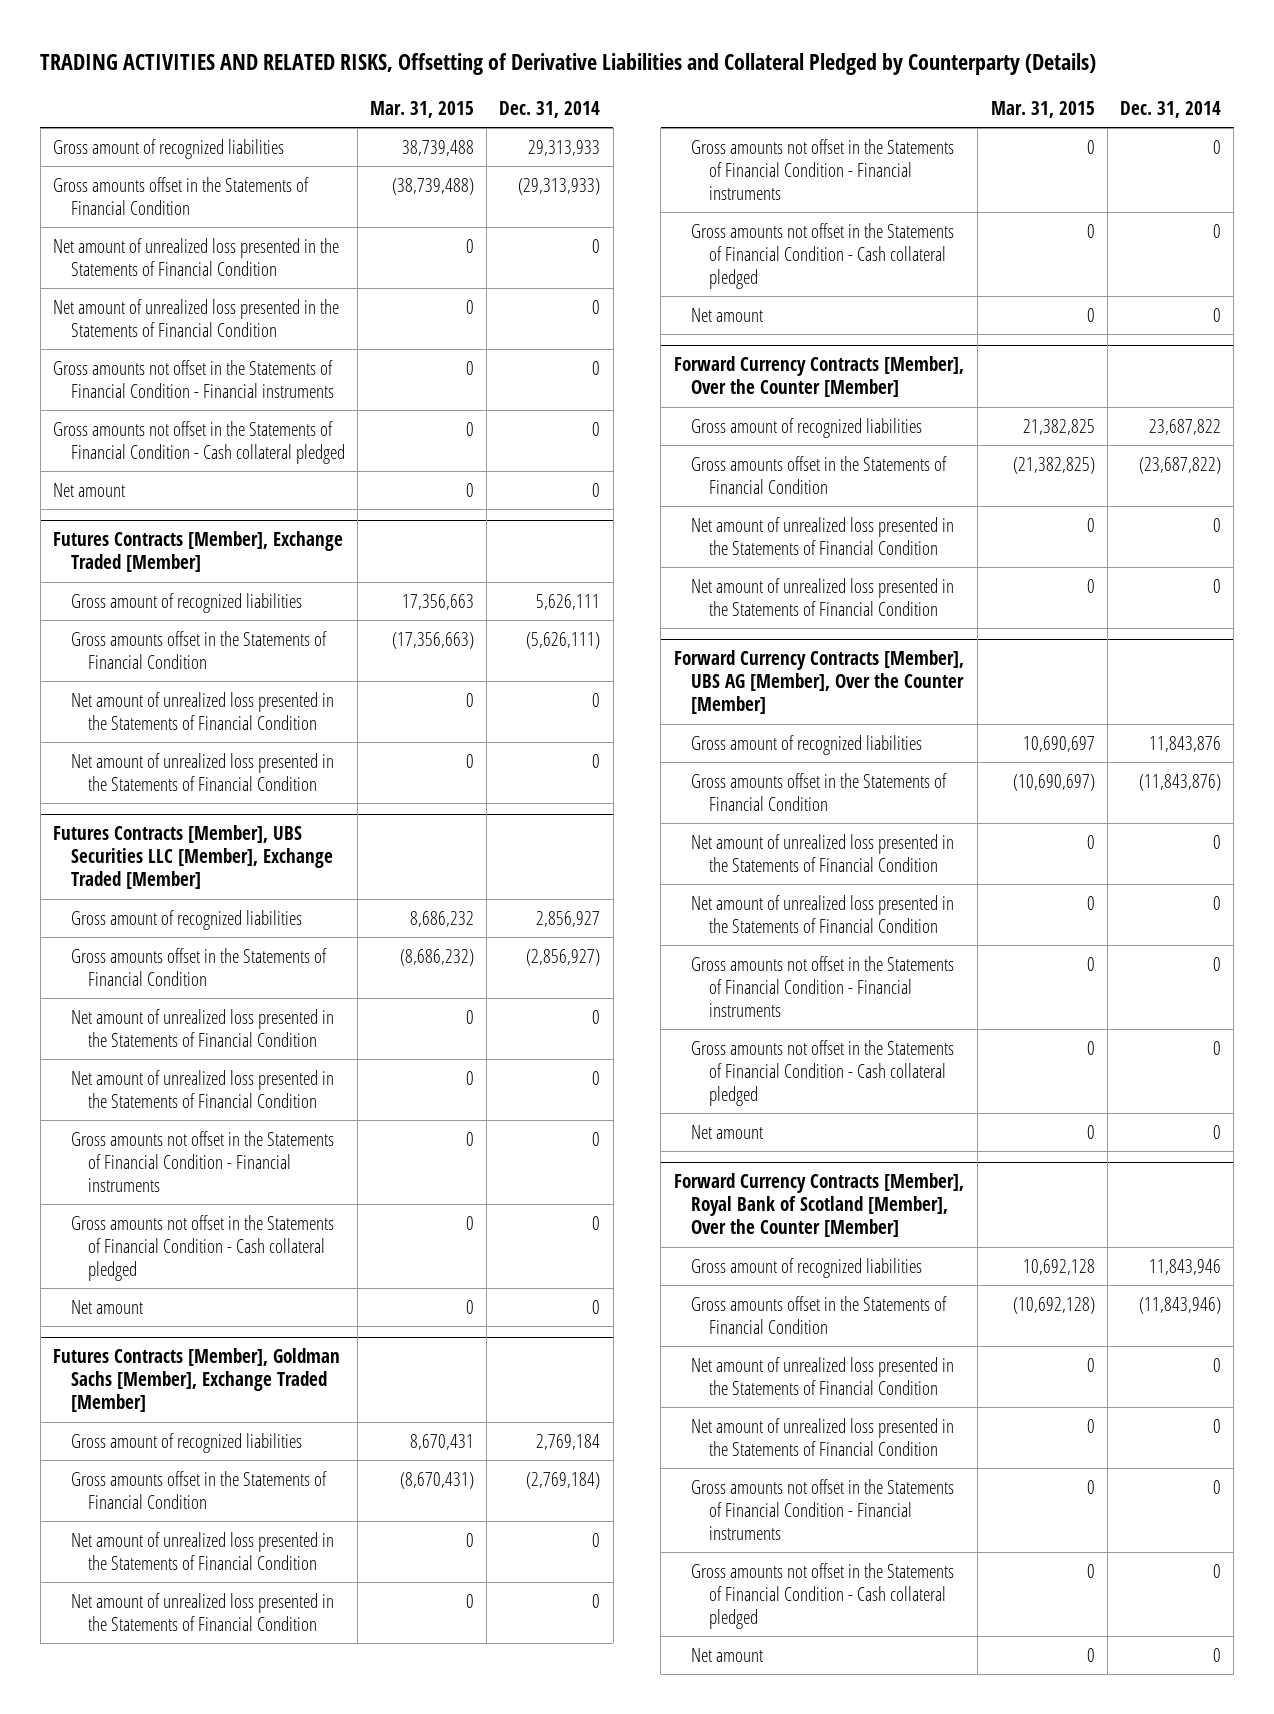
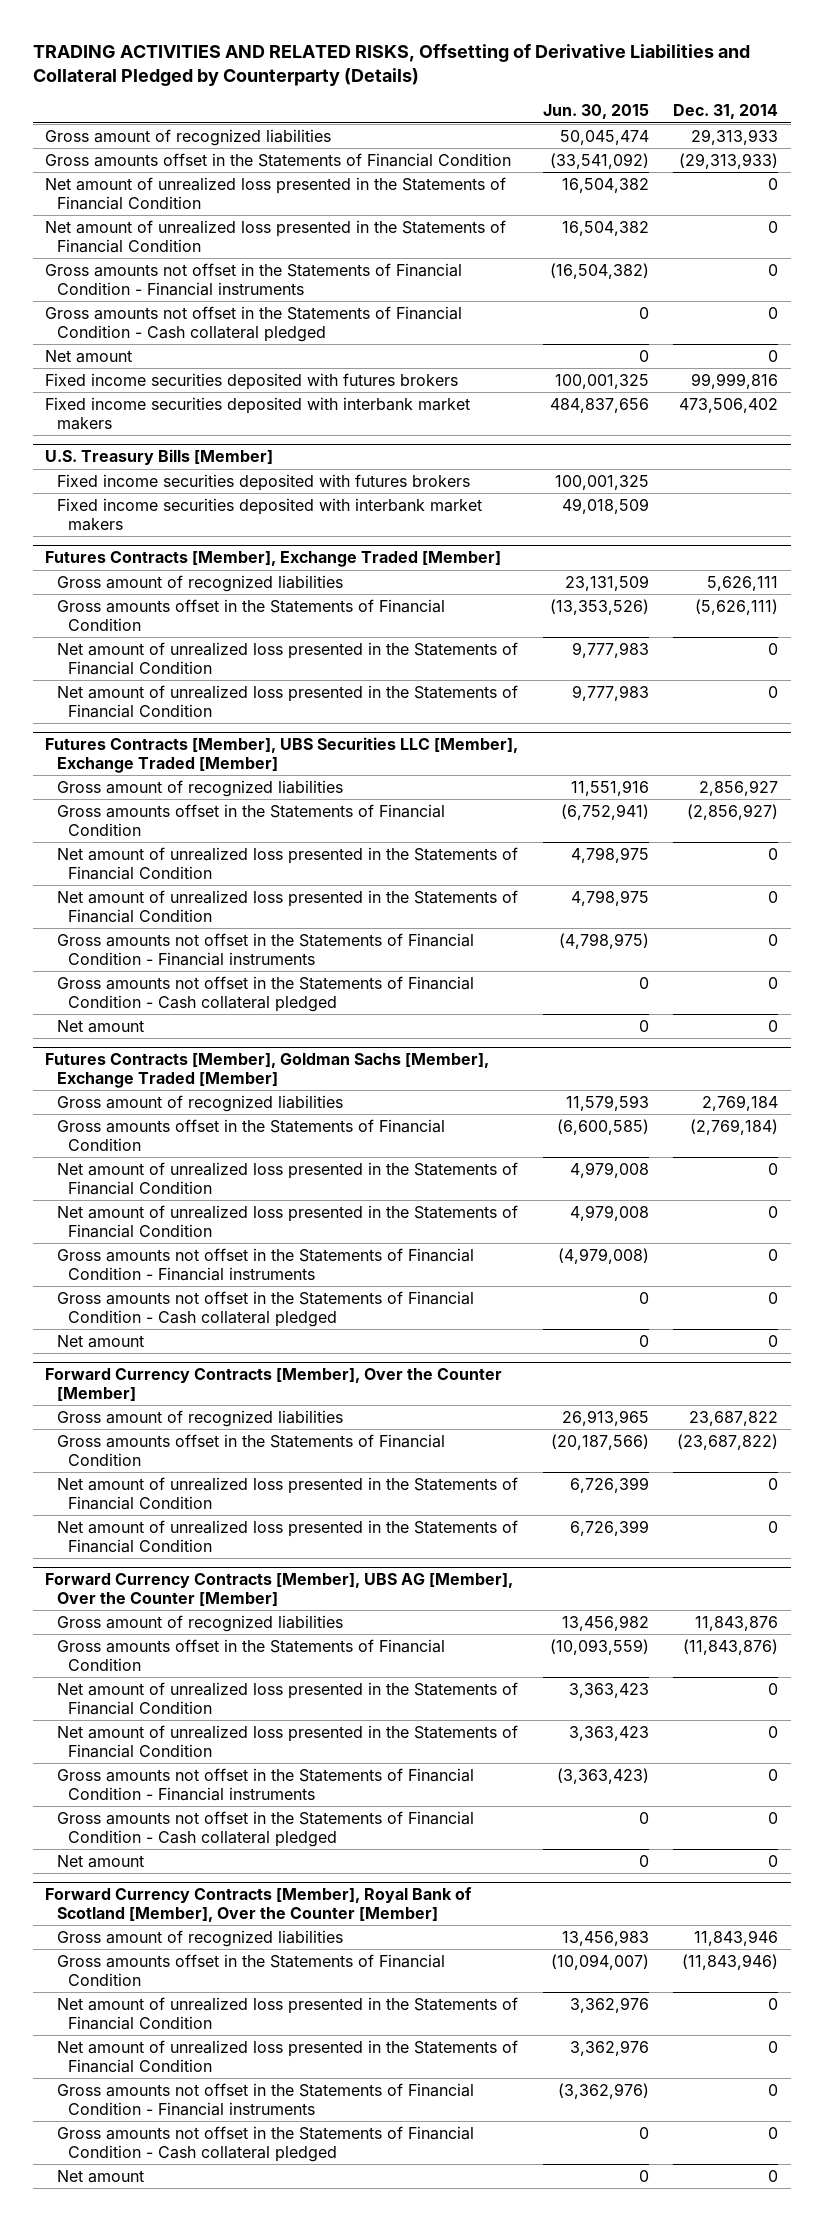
[369,101,474,119] Mar. 31, 2015 -> none
none -> [542,104,649,120] Jun. 30, 2015
none -> [45,373,459,391] Fixed income securities deposited with futures brokers
none -> [45,397,471,430] Fixed income securities deposited with interbank market makers
none -> [45,449,274,466] U.S. Treasury Bills [Member]
none -> [56,474,470,492] Fixed income securities deposited with futures brokers
none -> [56,498,482,531] Fixed income securities deposited with interbank market makers

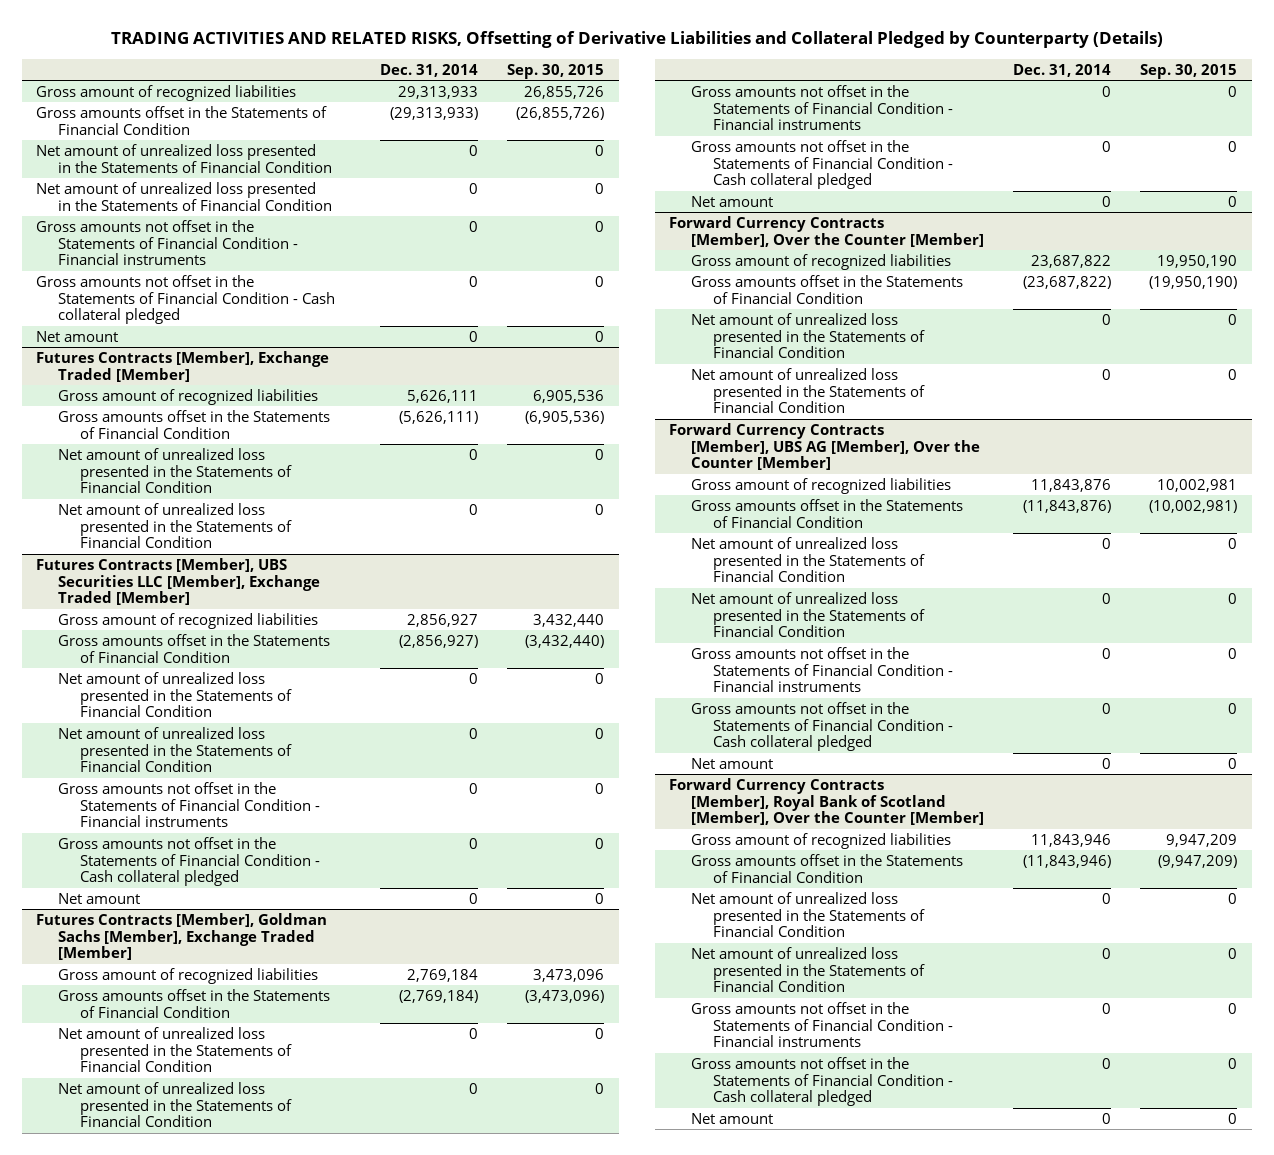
[542,104,649,120] Jun. 30, 2015 -> none
none -> [507,63,605,79] Sep. 30, 2015
[45,373,459,391] Fixed income securities deposited with futures brokers -> none
[45,397,471,430] Fixed income securities deposited with interbank market makers -> none
[45,449,274,466] U.S. Treasury Bills [Member] -> none
[56,474,470,492] Fixed income securities deposited with futures brokers -> none
[56,498,482,531] Fixed income securities deposited with interbank market makers -> none

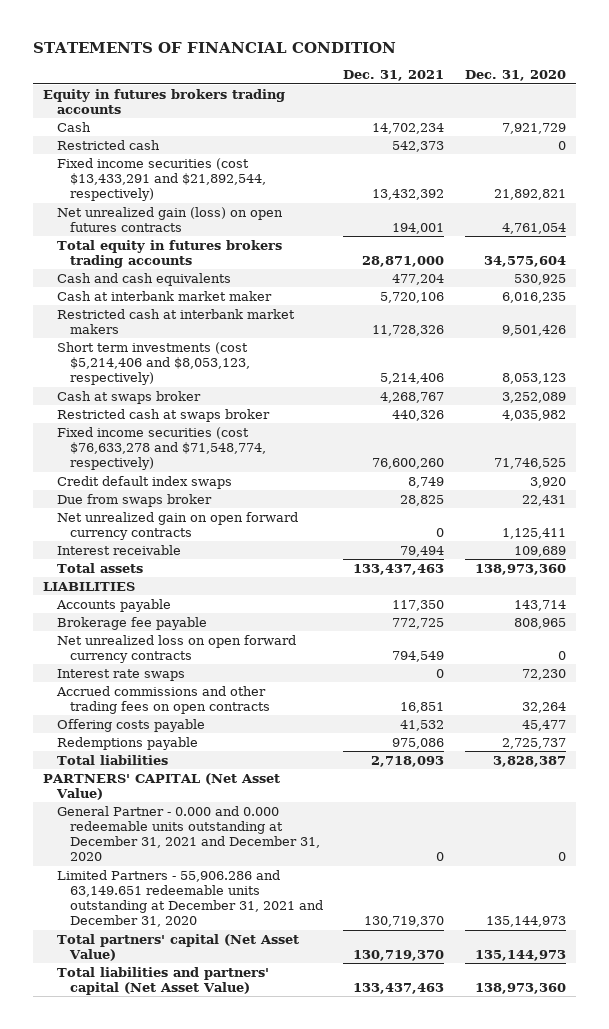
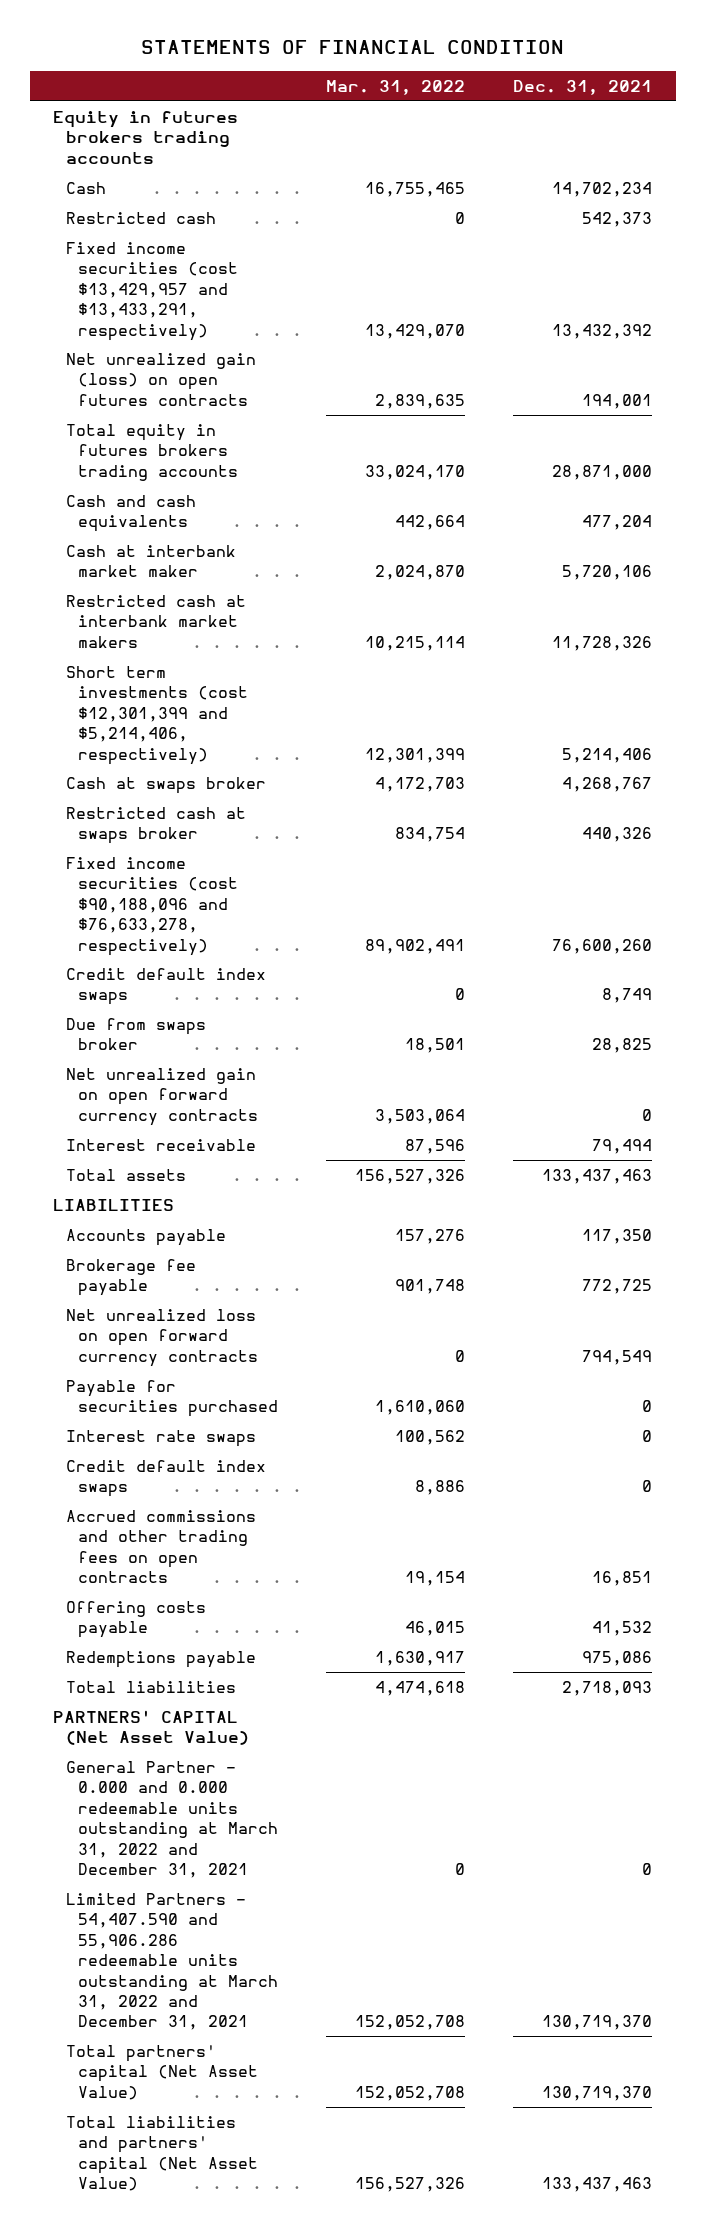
[464,70,566,82] Dec. 31, 2020 -> none
none -> [325,79,465,95] Mar. 31, 2022
[56,157,267,202] Fixed income securities (cost $13,433,291 and $21,892,544, respectively) -> [65,242,238,341] Fixed income securities (cost $13,429,957 and $13,433,291, respectively)
[56,341,251,386] Short term investments (cost $5,214,406 and $8,053,123, respectively) -> [65,666,248,765] Short term investments (cost $12,301,399 and $5,214,406, respectively)
[56,426,267,471] Fixed income securities (cost $76,633,278 and $71,548,774, respectively) -> [65,857,238,956] Fixed income securities (cost $90,188,096 and $76,633,278, respectively)
none -> [65,1380,278,1418] Payable for securities purchased
none -> [65,1460,266,1498] Credit default index swaps
[56,805,321,862] General Partner - 0.000 and 0.000 redeemable units outstanding at December 31, 2021 and December 31, 2020 -> [65,1761,278,1878] General Partner - 0.000 and 0.000 redeemable units outstanding at March 31, 2022 and December 31, 2021
[56,869,324,928] Limited Partners - 55,906.286 and 63,149.651 redeemable units outstanding at December 31, 2021 and December 31, 2020 -> [65,1893,278,2031] Limited Partners - 54,407.590 and 55,906.286 redeemable units outstanding at March 31, 2022 and December 31, 2021

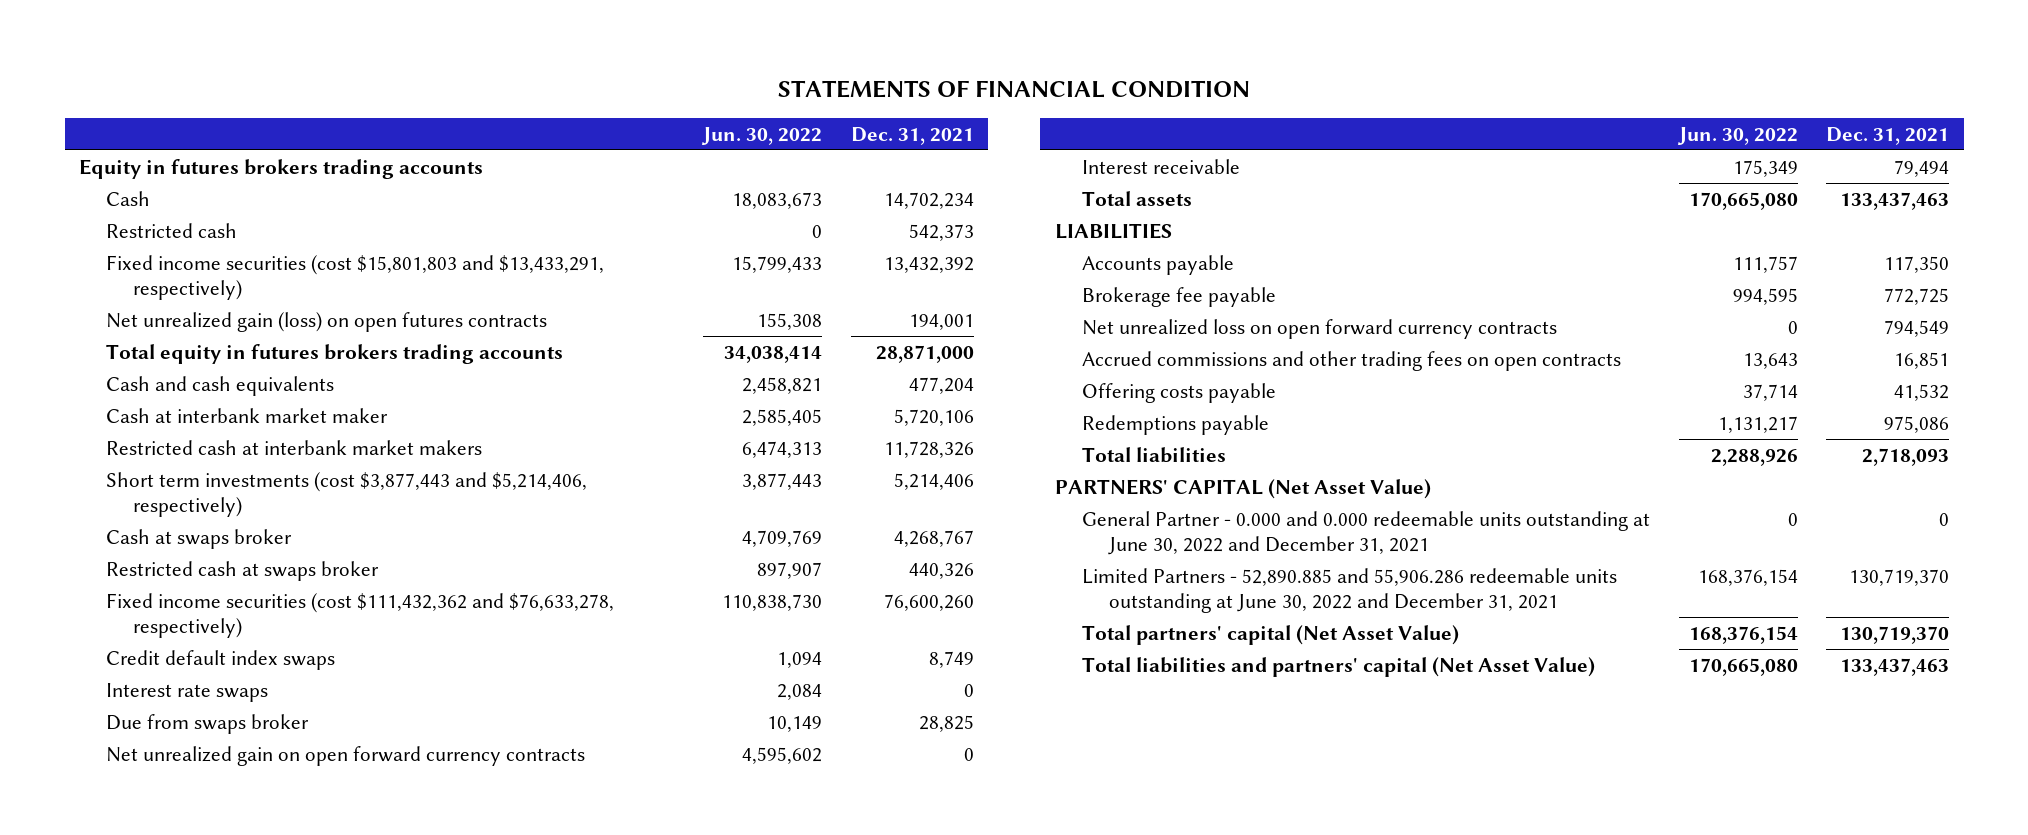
[325,79,465,95] Mar. 31, 2022 -> none
none -> [700,126,822,145] Jun. 30, 2022
[65,242,238,341] Fixed income securities (cost $13,429,957 and $13,433,291, respectively) -> [105,254,604,300] Fixed income securities (cost $15,801,803 and $13,433,291, respectively)
[65,666,248,765] Short term investments (cost $12,301,399 and $5,214,406, respectively) -> [105,471,587,517] Short term investments (cost $3,877,443 and $5,214,406, respectively)
[65,857,238,956] Fixed income securities (cost $90,188,096 and $76,633,278, respectively) -> [105,592,614,638] Fixed income securities (cost $111,432,362 and $76,633,278, respectively)
[65,1430,256,1448] Interest rate swaps -> [105,682,268,702] Interest rate swaps
[65,1380,278,1418] Payable for securities purchased -> none
[65,1460,266,1498] Credit default index swaps -> none
[65,1761,278,1878] General Partner - 0.000 and 0.000 redeemable units outstanding at March 31, 2022 and December 31, 2021 -> [1081,510,1650,555] General Partner - 0.000 and 0.000 redeemable units outstanding at June 30, 2022 and December 31, 2021
[65,1893,278,2031] Limited Partners - 54,407.590 and 55,906.286 redeemable units outstanding at March 31, 2022 and December 31, 2021 -> [1081,567,1617,613] Limited Partners - 52,890.885 and 55,906.286 redeemable units outstanding at June 30, 2022 and December 31, 2021

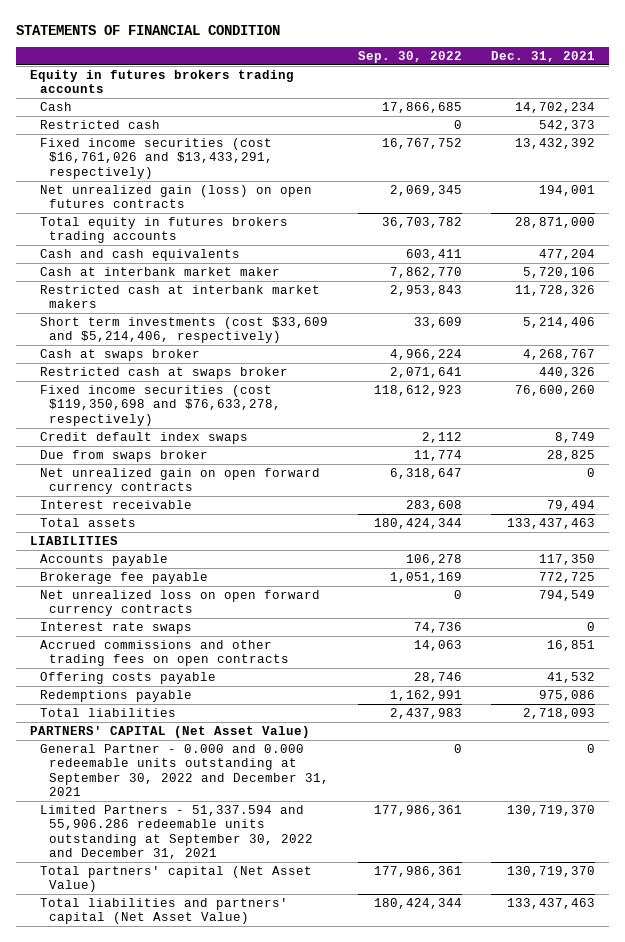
[700,126,822,145] Jun. 30, 2022 -> none
none -> [358,51,463,64] Sep. 30, 2022
[105,254,604,300] Fixed income securities (cost $15,801,803 and $13,433,291, respectively) -> [39,137,274,179] Fixed income securities (cost $16,761,026 and $13,433,291, respectively)
[105,471,587,517] Short term investments (cost $3,877,443 and $5,214,406, respectively) -> [39,316,328,344] Short term investments (cost $33,609 and $5,214,406, respectively)
[105,592,614,638] Fixed income securities (cost $111,432,362 and $76,633,278, respectively) -> [39,384,282,426] Fixed income securities (cost $119,350,698 and $76,633,278, respectively)
[105,682,268,702] Interest rate swaps -> [39,621,192,634] Interest rate swaps
[1081,510,1650,555] General Partner - 0.000 and 0.000 redeemable units outstanding at June 30, 2022 and December 31, 2021 -> [39,743,330,797] General Partner - 0.000 and 0.000 redeemable units outstanding at September 30, 2022 and December 31, 2021
[1081,567,1617,613] Limited Partners - 52,890.885 and 55,906.286 redeemable units outstanding at June 30, 2022 and December 31, 2021 -> [39,804,314,860] Limited Partners - 51,337.594 and 55,906.286 redeemable units outstanding at September 30, 2022 and December 31, 2021

